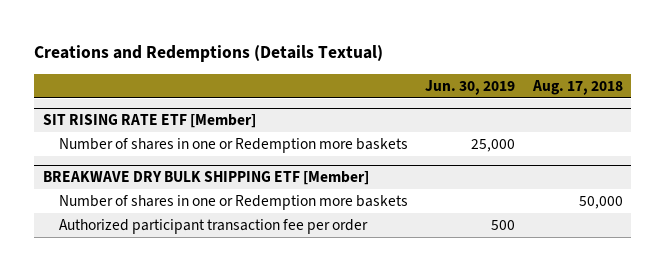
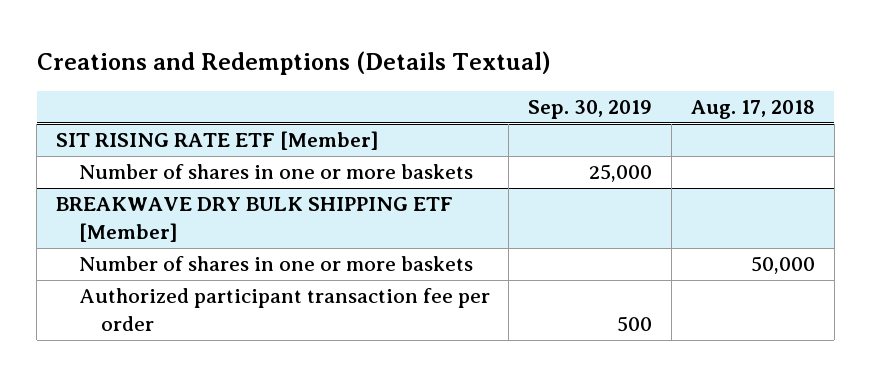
[425,79,516,95] Jun. 30, 2019 -> none
none -> [528,99,653,119] Sep. 30, 2019
[59,138,409,154] Number of shares in one or Redemption more baskets -> [78,164,473,180] Number of shares in one or more baskets
[59,195,409,211] Number of shares in one or Redemption more baskets -> [78,256,473,272] Number of shares in one or more baskets

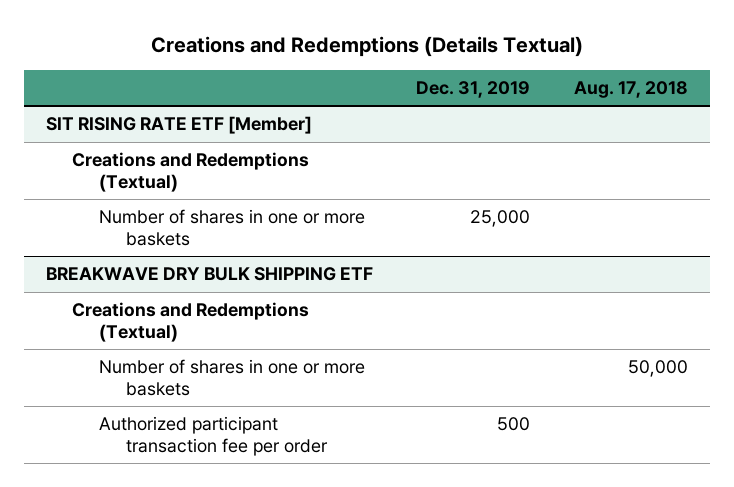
[528,99,653,119] Sep. 30, 2019 -> none
none -> [416,80,531,98] Dec. 31, 2019
none -> [72,152,310,192] Creations and Redemptions (Textual)
[56,197,454,242] BREAKWAVE DRY BULK SHIPPING ETF [Member] -> [45,267,373,282] BREAKWAVE DRY BULK SHIPPING ETF
none -> [72,302,310,342] Creations and Redemptions (Textual)

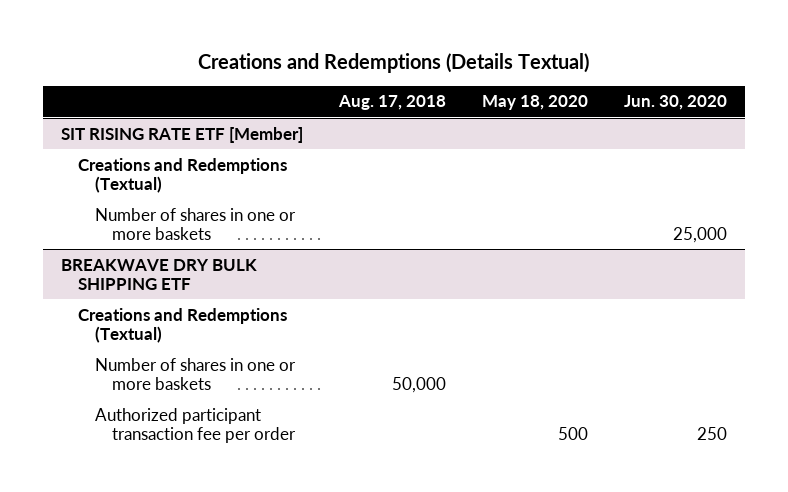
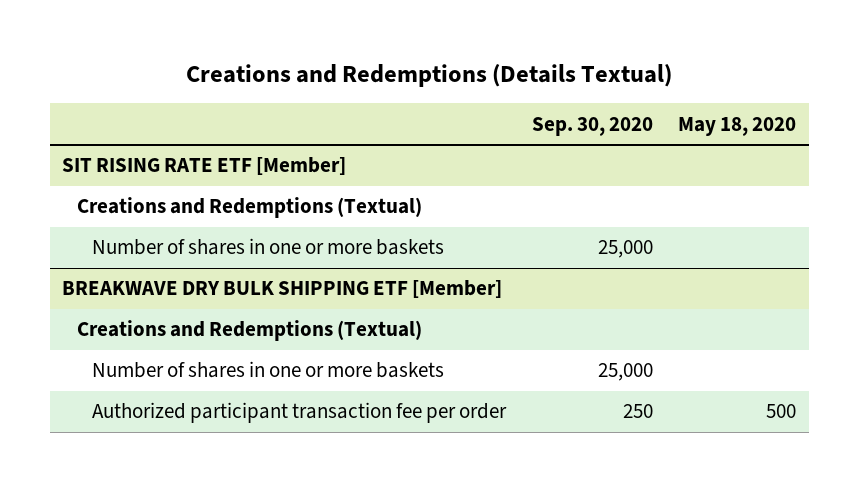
[337,95,446,111] Aug. 17, 2018 -> none
[624,95,728,111] Jun. 30, 2020 -> none
none -> [531,116,653,136] Sep. 30, 2020
[60,258,257,291] BREAKWAVE DRY BULK SHIPPING ETF -> [62,280,503,299] BREAKWAVE DRY BULK SHIPPING ETF [Member]

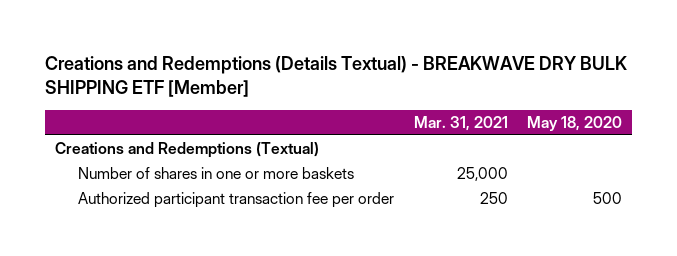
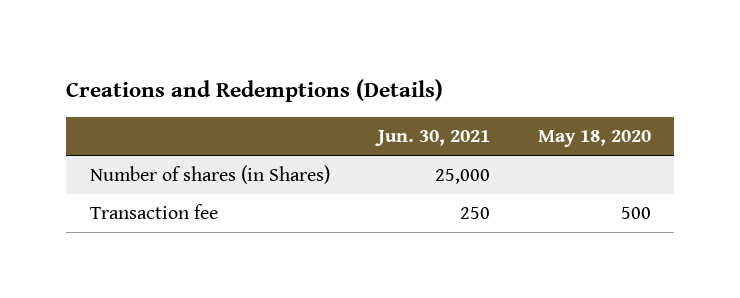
[45,55,628,98] Creations and Redemptions (Details Textual) - BREAKWAVE DRY BULK SHIPPING ETF [Member] -> [65,78,443,102] Creations and Redemptions (Details)
[413,115,508,131] Mar. 31, 2021 -> none
none -> [374,130,490,147] Jun. 30, 2021
[54,142,319,159] Creations and Redemptions (Textual) -> none
[78,167,355,180] Number of shares in one or more baskets -> [89,165,330,185] Number of shares (in Shares)
[78,192,395,209] Authorized participant transaction fee per order -> [89,204,218,220] Transaction fee

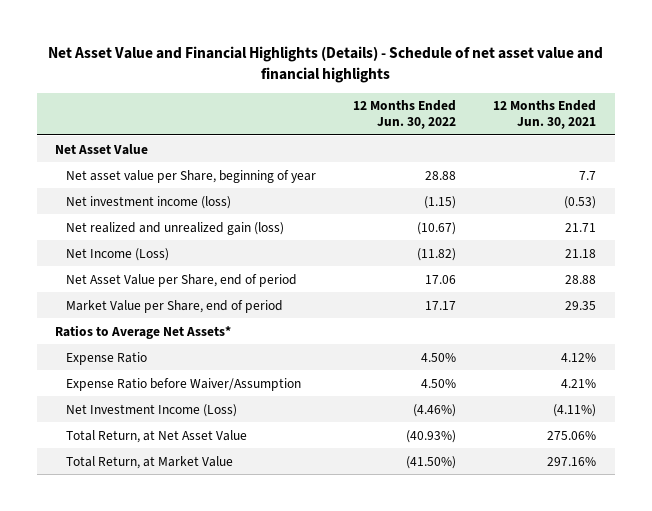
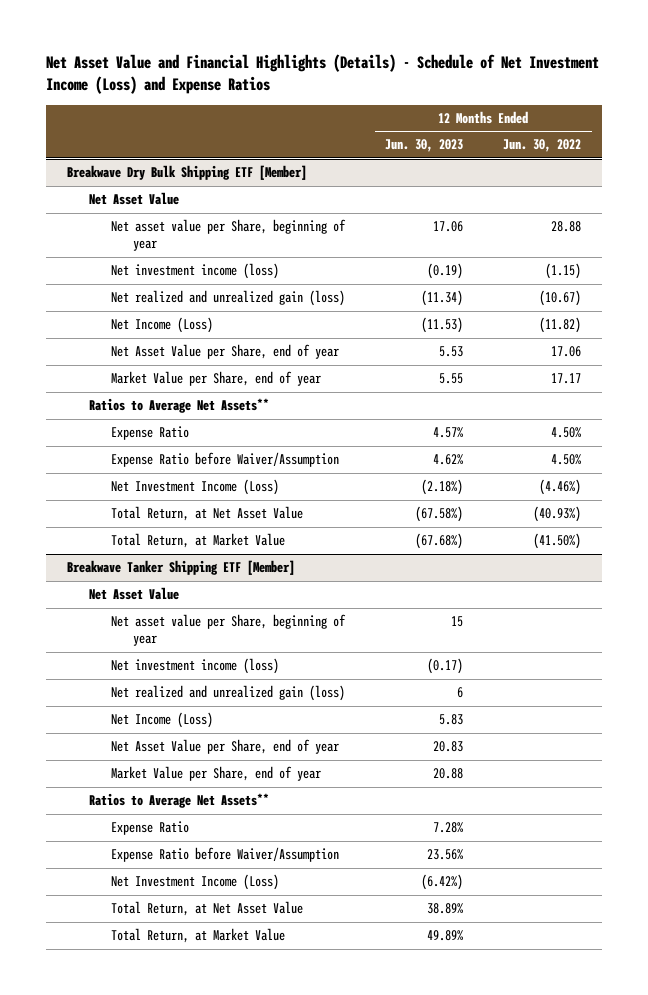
[47,46,603,84] Net Asset Value and Financial Highlights (Details) - Schedule of net asset value and financial highlights -> [46,54,600,95] Net Asset Value and Financial Highlights (Details) - Schedule of Net Investment Income (Loss) and Expense Ratios
[493,100,597,130] 12 Months Ended Jun. 30, 2021 -> none
none -> [385,139,464,153] Jun. 30, 2023
none -> [66,165,307,181] Breakwave Dry Bulk Shipping ETF [Member]
[66,273,298,287] Net Asset Value per Share, end of period -> [110,344,339,360] Net Asset Value per Share, end of year
[66,299,284,313] Market Value per Share, end of period -> [110,371,321,387] Market Value per Share, end of year
[55,324,232,339] Ratios to Average Net Assets* -> [88,398,269,414] Ratios to Average Net Assets**
none -> [66,560,295,576] Breakwave Tanker Shipping ETF [Member]
none -> [88,587,179,601] Net Asset Value
none -> [110,614,346,647] Net asset value per Share, beginning of year
none -> [110,658,279,675] Net investment income (loss)
none -> [110,685,345,702] Net realized and unrealized gain (loss)
none -> [110,712,213,729] Net Income (Loss)
none -> [110,739,339,755] Net Asset Value per Share, end of year
none -> [110,766,321,782] Market Value per Share, end of year
none -> [88,793,269,809] Ratios to Average Net Assets**
none -> [110,821,189,836] Expense Ratio
none -> [110,847,339,863] Expense Ratio before Waiver/Assumption
none -> [110,874,279,891] Net Investment Income (Loss)
none -> [110,901,303,917] Total Return, at Net Asset Value
none -> [110,928,285,944] Total Return, at Market Value

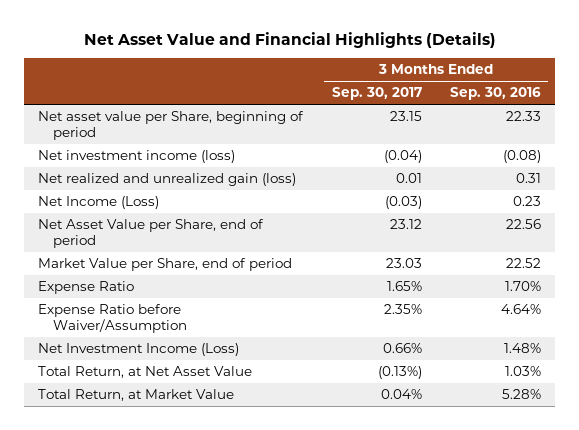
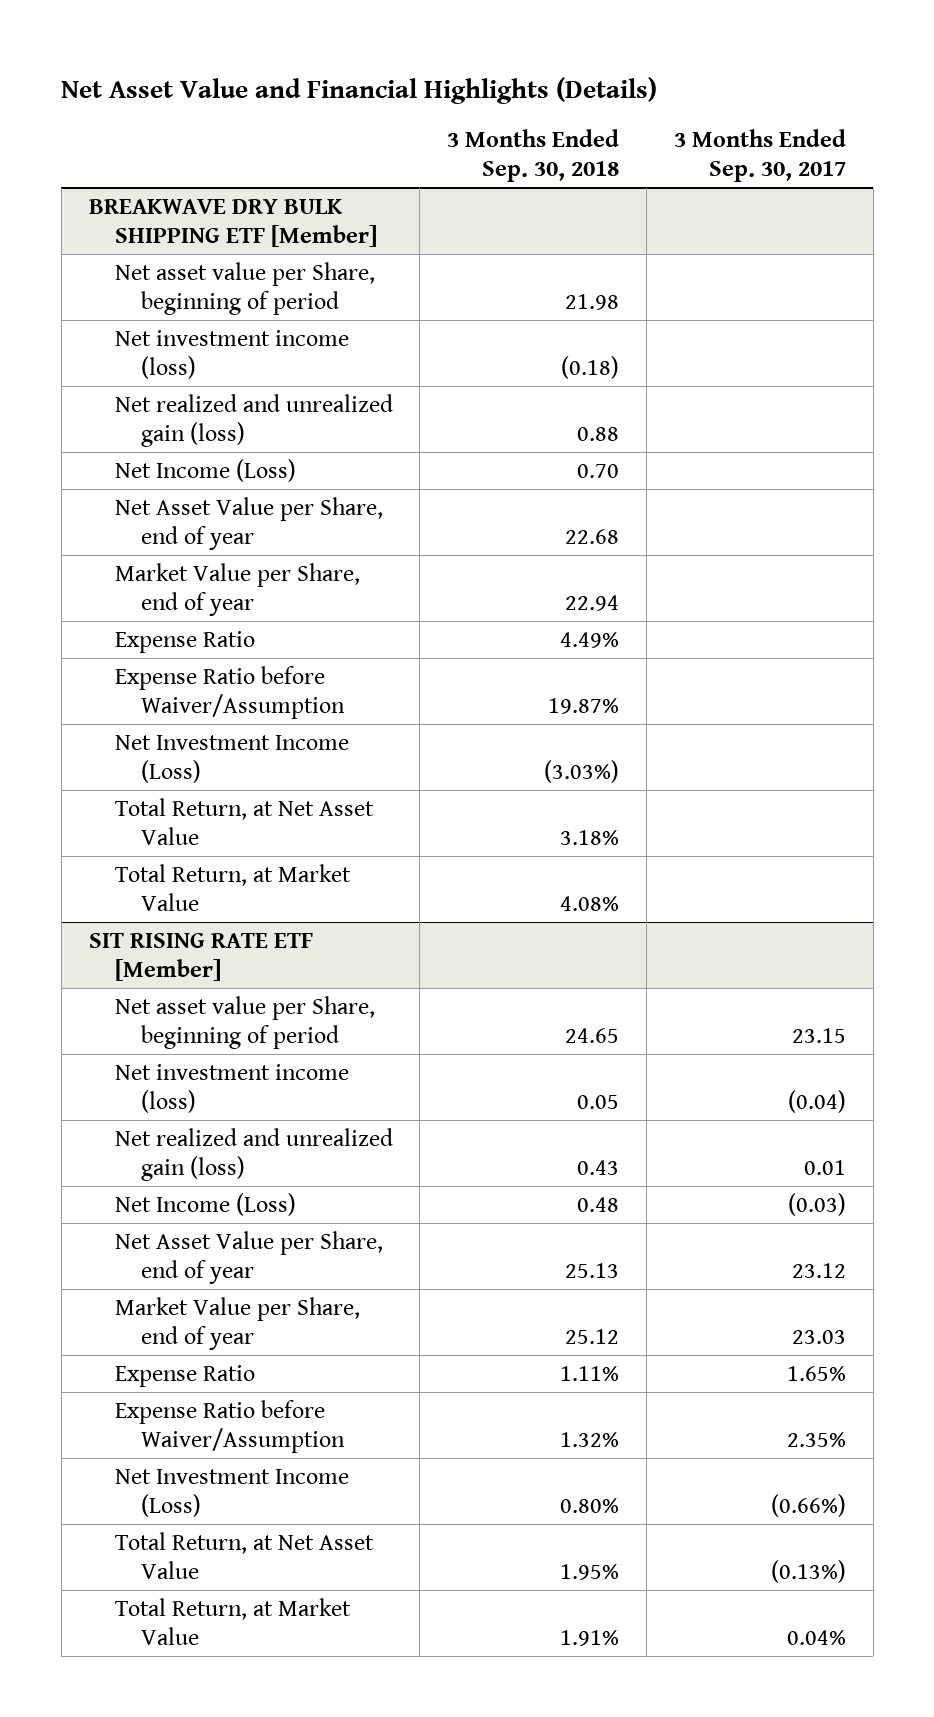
[450,87,542,101] Sep. 30, 2016 -> none
none -> [447,128,620,183] 3 Months Ended Sep. 30, 2018
none -> [88,198,377,248] BREAKWAVE DRY BULK SHIPPING ETF [Member]
none -> [114,261,375,316] Net asset value per Share, beginning of period
none -> [114,329,349,380] Net investment income (loss)
none -> [114,393,393,448] Net realized and unrealized gain (loss)
none -> [114,458,296,482] Net Income (Loss)
none -> [114,496,383,551] Net Asset Value per Share, end of year
none -> [114,562,360,617] Market Value per Share, end of year
none -> [114,630,255,653] Expense Ratio
none -> [114,665,345,720] Expense Ratio before Waiver/Assumption
none -> [114,734,349,784] Net Investment Income (Loss)
none -> [114,797,374,846] Total Return, at Net Asset Value
none -> [114,863,351,912] Total Return, at Market Value
none -> [88,932,313,982] SIT RISING RATE ETF [Member]
[38,219,265,249] Net Asset Value per Share, end of period -> [114,1230,383,1285] Net Asset Value per Share, end of year
[38,258,293,272] Market Value per Share, end of period -> [114,1296,360,1351] Market Value per Share, end of year
[382,343,422,354] 0.66% -> [770,1494,846,1518] (0.66%)

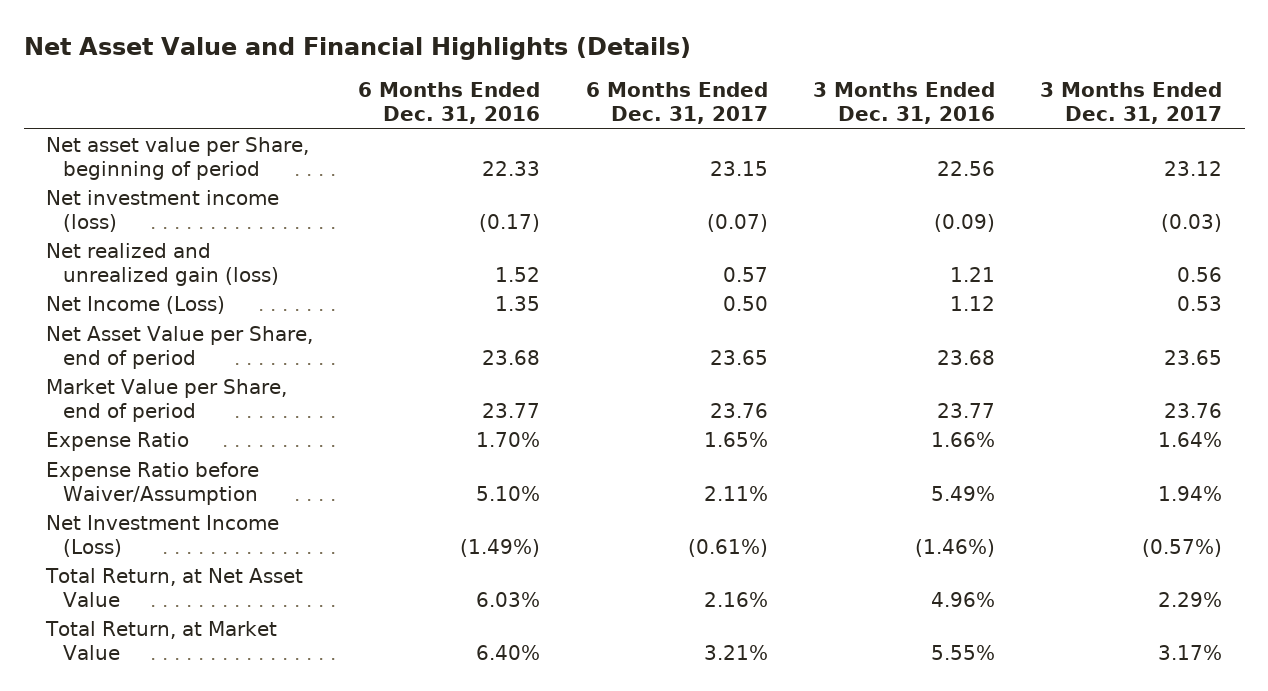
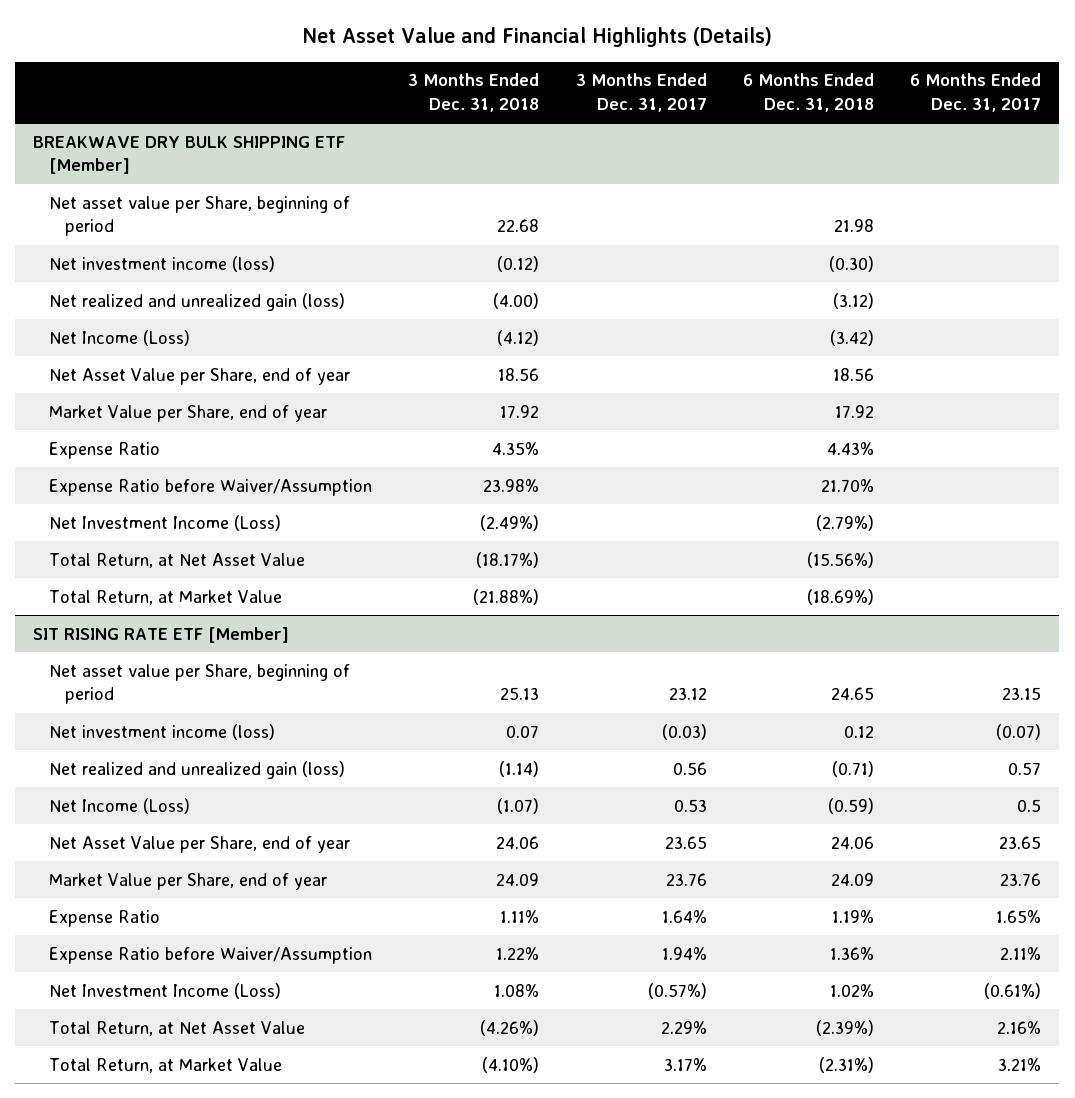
[358,82,541,125] 6 Months Ended Dec. 31, 2016 -> none
[812,82,995,125] 3 Months Ended Dec. 31, 2016 -> none
none -> [408,73,540,112] 3 Months Ended Dec. 31, 2018
none -> [742,73,874,112] 6 Months Ended Dec. 31, 2018
none -> [33,135,346,175] BREAKWAVE DRY BULK SHIPPING ETF [Member]
none -> [49,195,351,237] Net asset value per Share, beginning of period
none -> [49,255,276,272] Net investment income (loss)
none -> [49,292,346,311] Net realized and unrealized gain (loss)
none -> [49,329,191,346] Net Income (Loss)
none -> [49,367,351,385] Net Asset Value per Share, end of year
none -> [49,404,328,422] Market Value per Share, end of year
none -> [49,441,161,459] Expense Ratio
none -> [49,478,373,496] Expense Ratio before Waiver/Assumption
none -> [49,514,282,531] Net Investment Income (Loss)
none -> [49,552,306,568] Total Return, at Net Asset Value
none -> [49,589,283,605] Total Return, at Market Value
none -> [33,626,290,643] SIT RISING RATE ETF [Member]
[722,296,768,312] 0.50 -> [1017,798,1042,812] 0.5
[46,326,314,369] Net Asset Value per Share, end of period -> [49,835,351,853] Net Asset Value per Share, end of year
[46,379,288,422] Market Value per Share, end of period -> [49,872,328,890] Market Value per Share, end of year

